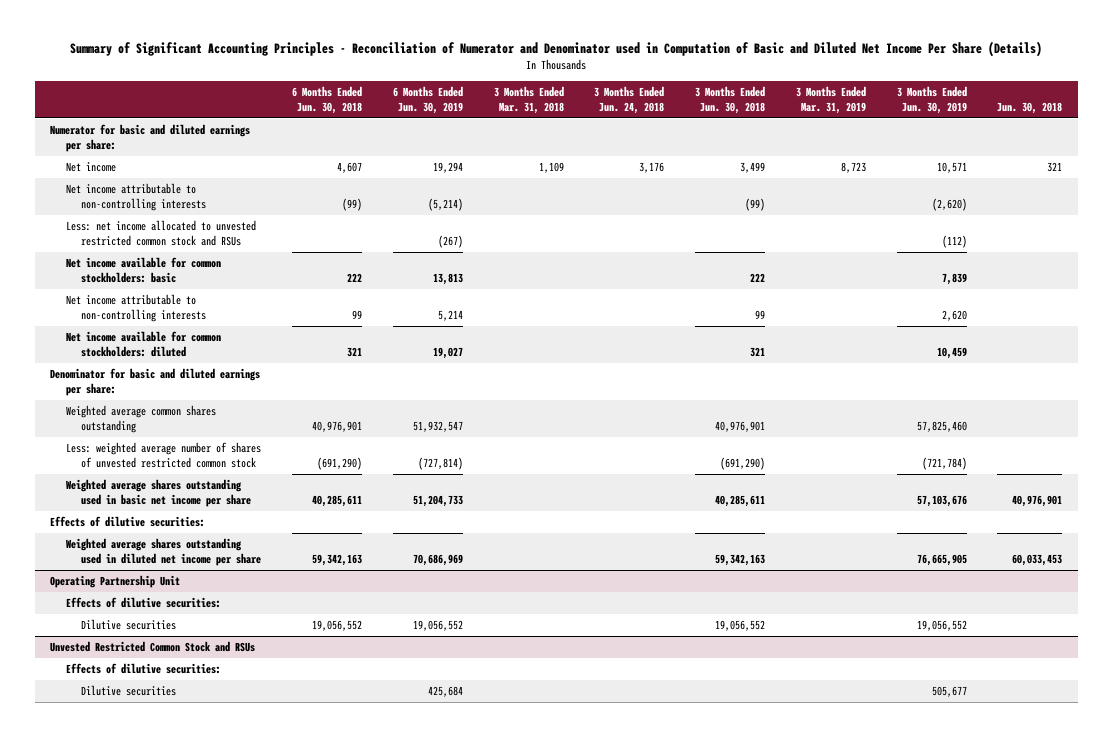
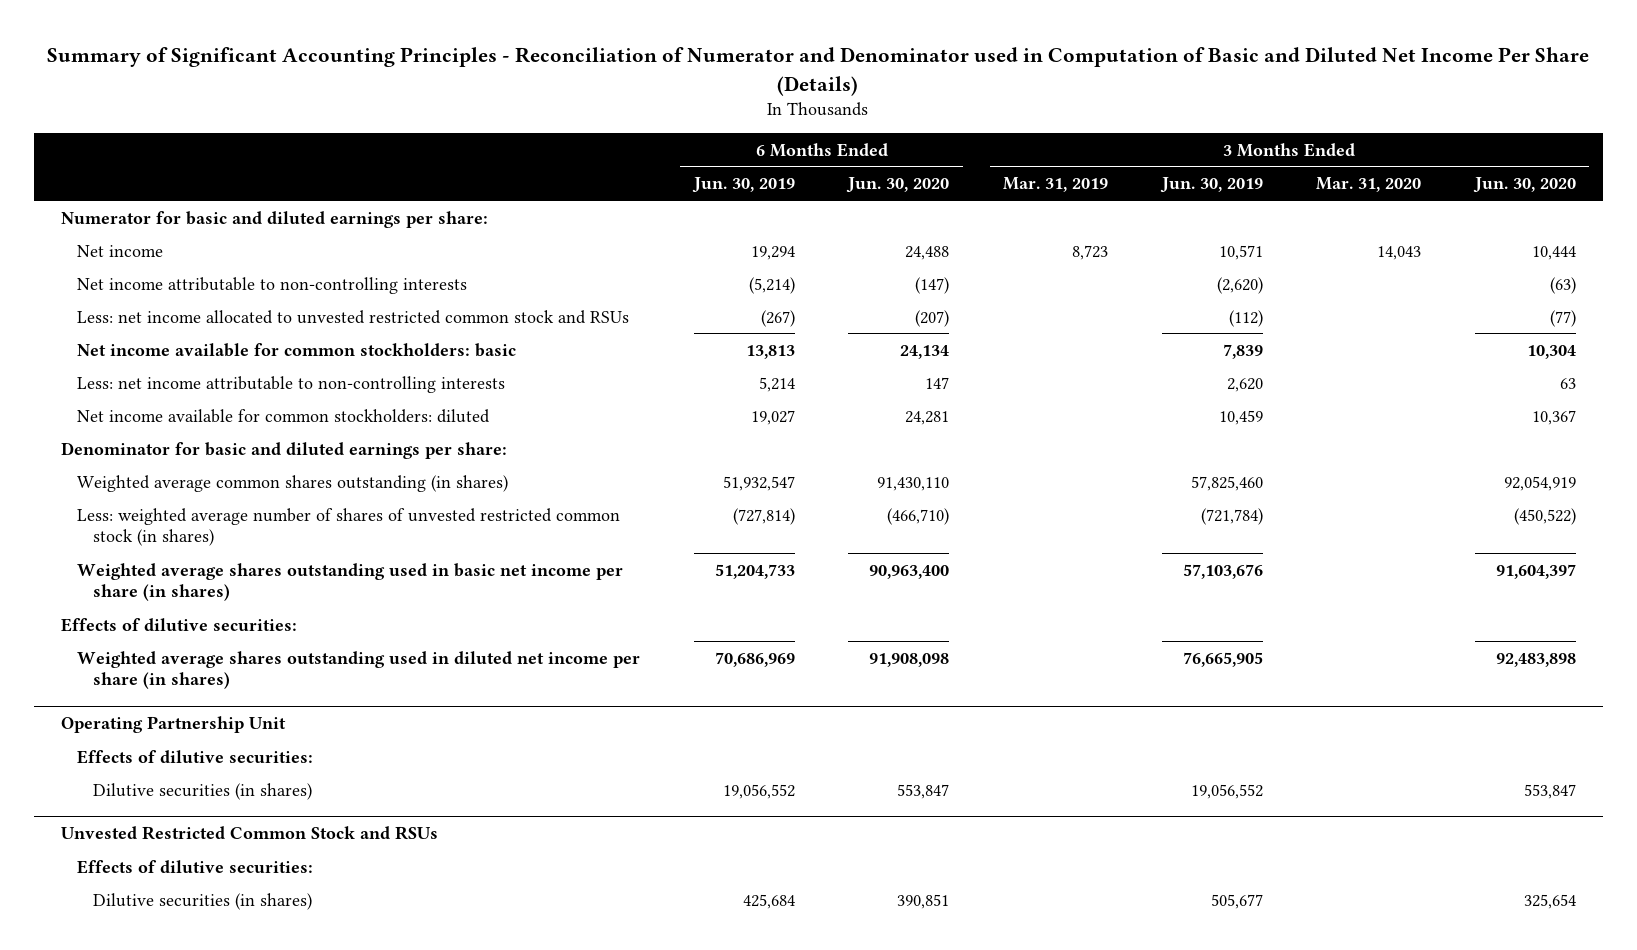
[291,86,362,114] 6 Months Ended Jun. 30, 2018 -> none
[493,86,564,114] 3 Months Ended Mar. 31, 2018 -> none
[594,86,665,114] 3 Months Ended Jun. 24, 2018 -> none
[695,86,766,114] 3 Months Ended Jun. 30, 2018 -> none
[997,101,1063,114] Jun. 30, 2018 -> none
none -> [846,177,950,194] Jun. 30, 2020
none -> [1316,177,1422,193] Mar. 31, 2020
none -> [1472,177,1576,194] Jun. 30, 2020
[65,294,207,322] Net income attributable to non-controlling interests -> [77,375,506,393] Less: net income attributable to non-controlling interests
[65,405,216,433] Weighted average common shares outstanding -> [77,474,509,492] Weighted average common shares outstanding (in shares)
[65,442,261,468] Less: weighted average number of shares of unvested restricted common stock -> [77,507,621,546] Less: weighted average number of shares of unvested restricted common stock (in shares)
[65,479,252,507] Weighted average shares outstanding used in basic net income per share -> [77,562,624,601] Weighted average shares outstanding used in basic net income per share (in shares)
[65,538,262,566] Weighted average shares outstanding used in diluted net income per share -> [77,650,641,689] Weighted average shares outstanding used in diluted net income per share (in shares)
[81,619,177,631] Dilutive securities -> [93,782,313,800] Dilutive securities (in shares)
[81,685,177,697] Dilutive securities -> [93,892,313,910] Dilutive securities (in shares)

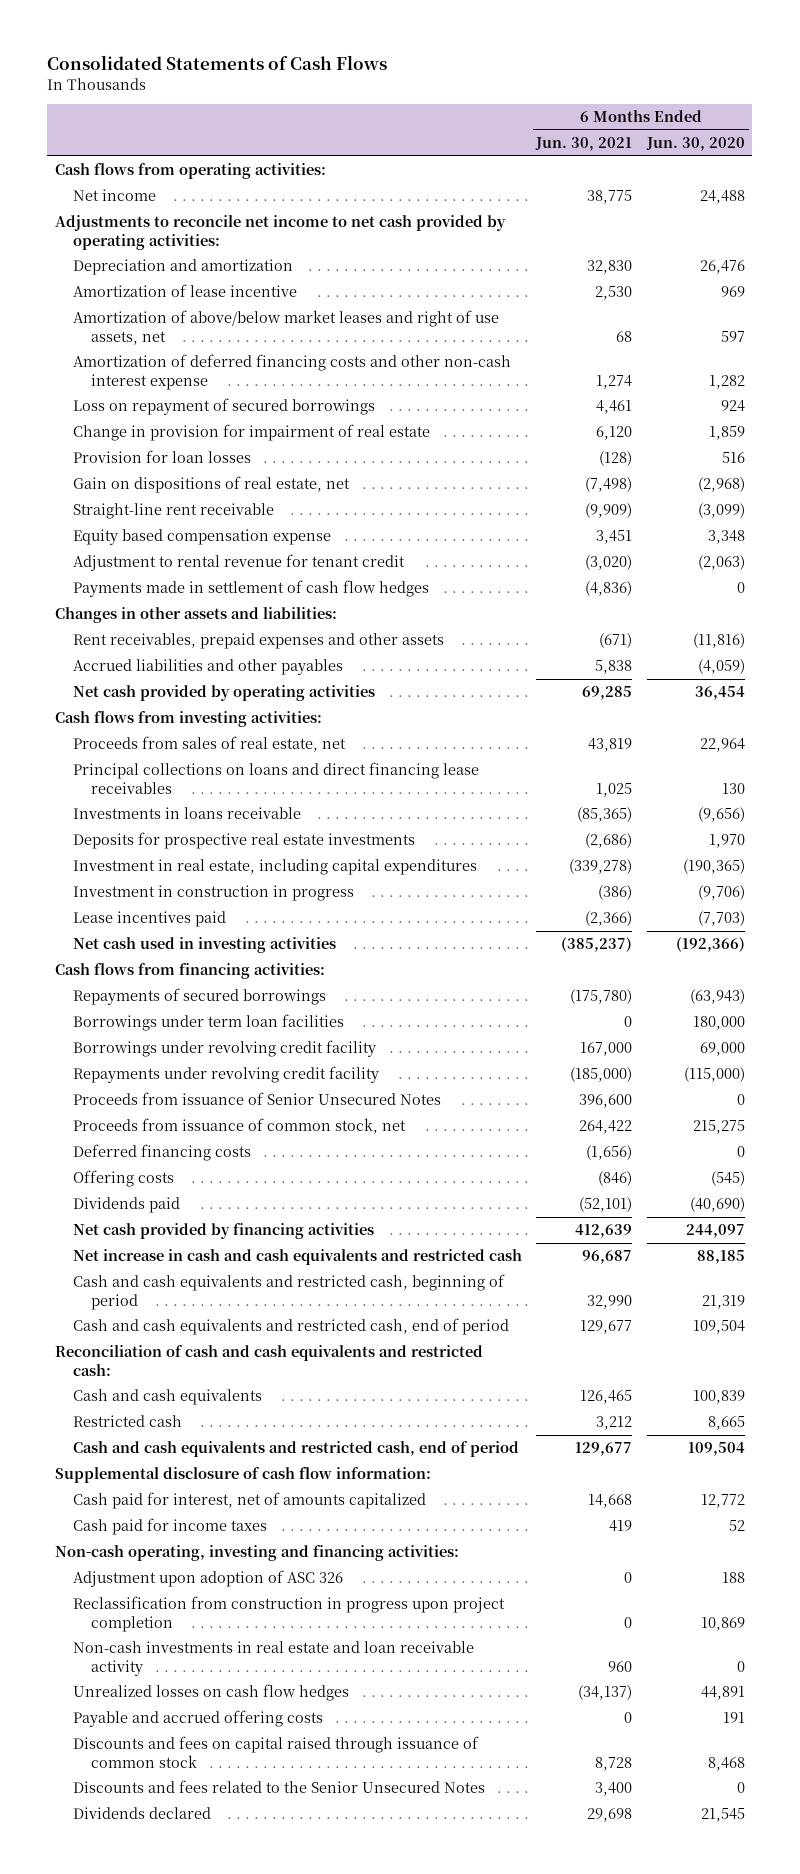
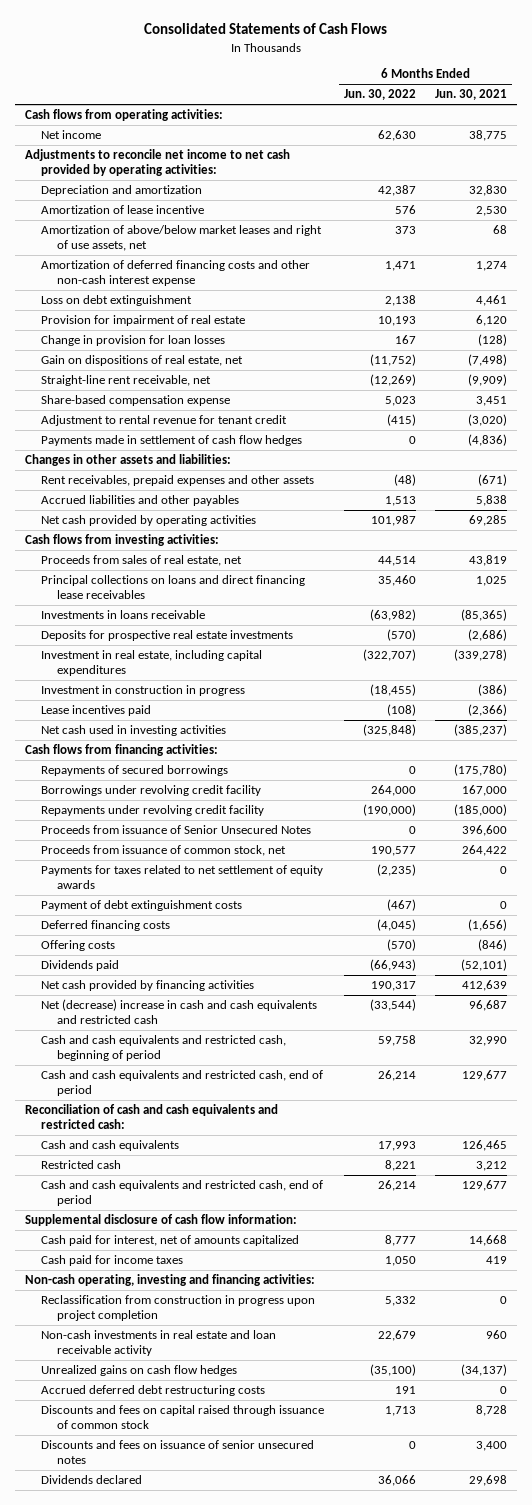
[646,137,746,152] Jun. 30, 2020 -> none
none -> [343,89,416,101] Jun. 30, 2022
[72,398,375,416] Loss on repayment of secured borrowings -> [40,295,192,307] Loss on debt extinguishment
[72,424,430,442] Change in provision for impairment of real estate -> [40,315,245,327] Provision for impairment of real estate
[72,450,251,464] Provision for loan losses -> [40,335,225,347] Change in provision for loan losses
[72,503,274,520] Straight-line rent receivable -> [40,375,211,387] Straight-line rent receivable, net
[72,529,331,546] Equity based compensation expense -> [40,395,230,407] Share-based compensation expense
[72,1014,344,1032] Borrowings under term loan facilities -> none
none -> [40,865,323,889] Payments for taxes related to net settlement of equity awards
none -> [40,900,242,912] Payment of debt extinguishment costs
[72,1249,522,1266] Net increase in cash and cash equivalents and restricted cash -> [40,999,317,1024] Net (decrease) increase in cash and cash equivalents and restricted cash
[72,1570,343,1588] Adjustment upon adoption of ASC 326 -> none
[72,1710,323,1728] Payable and accrued offering costs -> none
[72,1684,349,1702] Unrealized losses on cash flow hedges -> [40,1365,237,1377] Unrealized gains on cash flow hedges
none -> [40,1385,265,1397] Accrued deferred debt restructuring costs
[72,1780,485,1794] Discounts and fees related to the Senior Unsecured Notes -> [40,1440,314,1464] Discounts and fees on issuance of senior unsecured notes

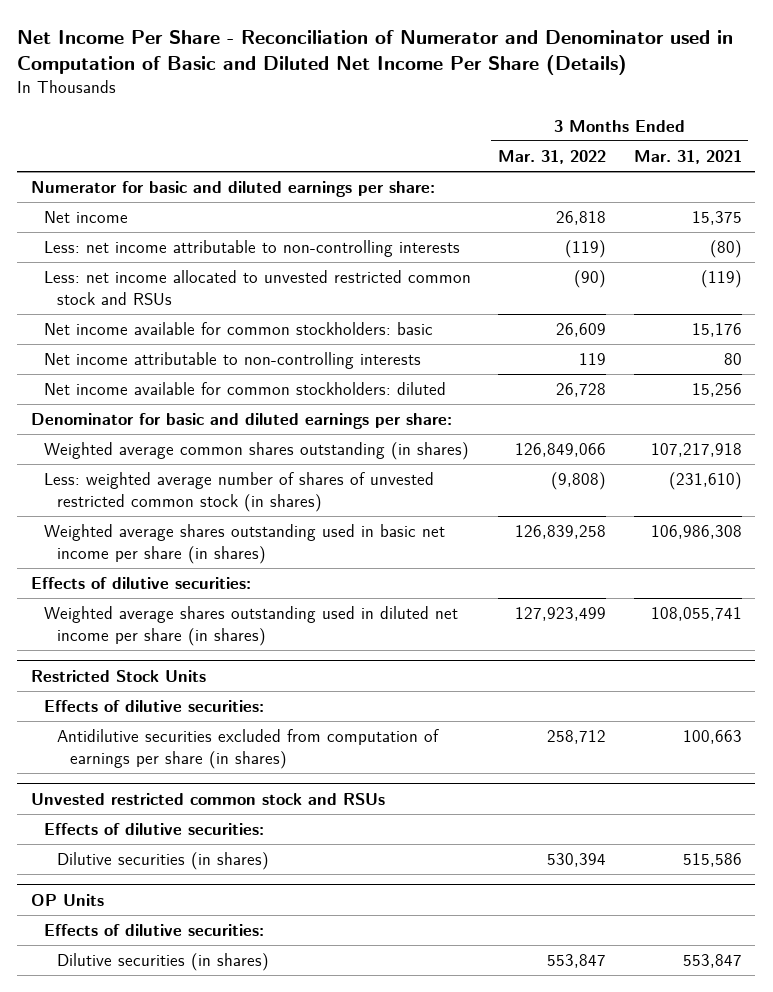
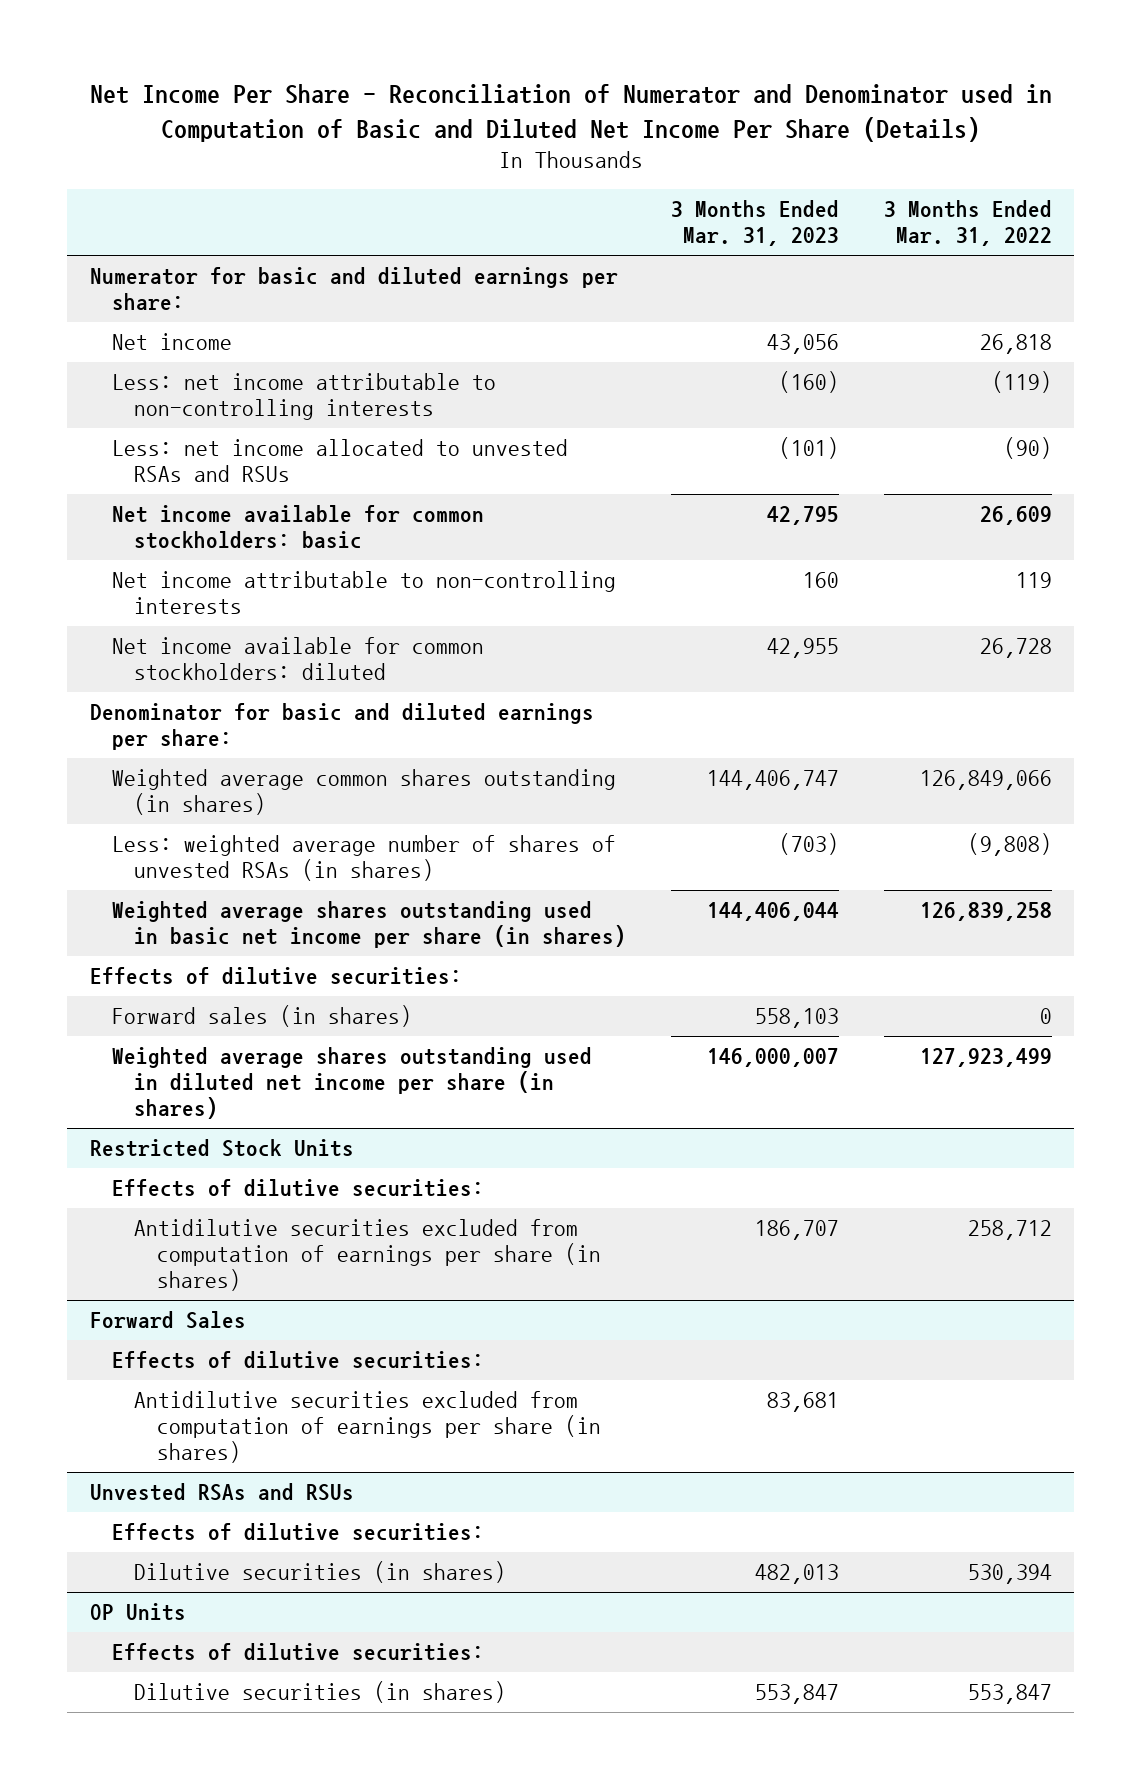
[633,149,742,164] Mar. 31, 2021 -> none
none -> [671,200,840,247] 3 Months Ended Mar. 31, 2023
[43,270,471,306] Less: net income allocated to unvested restricted common stock and RSUs -> [111,439,568,483] Less: net income allocated to unvested RSAs and RSUs
[43,472,434,513] Less: weighted average number of shares of unvested restricted common stock (in shares) -> [111,835,616,882] Less: weighted average number of shares of unvested RSAs (in shares)
none -> [111,1005,412,1028] Forward sales (in shares)
[31,793,386,806] Unvested restricted common stock and RSUs -> none
none -> [89,1311,246,1330] Forward Sales
none -> [134,1391,601,1464] Antidilutive securities excluded from computation of earnings per share (in shares)
none -> [89,1483,354,1502] Unvested RSAs and RSUs
none -> [111,1523,484,1542] Effects of dilutive securities:

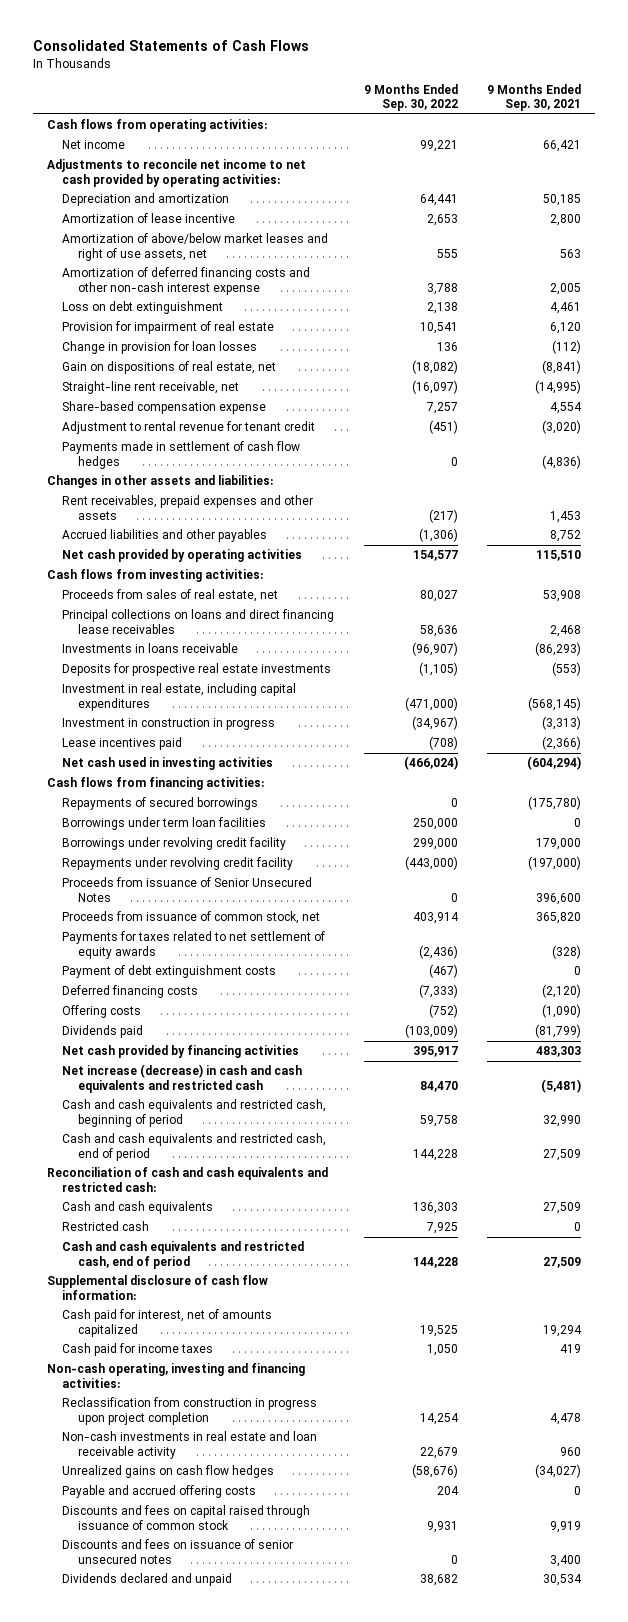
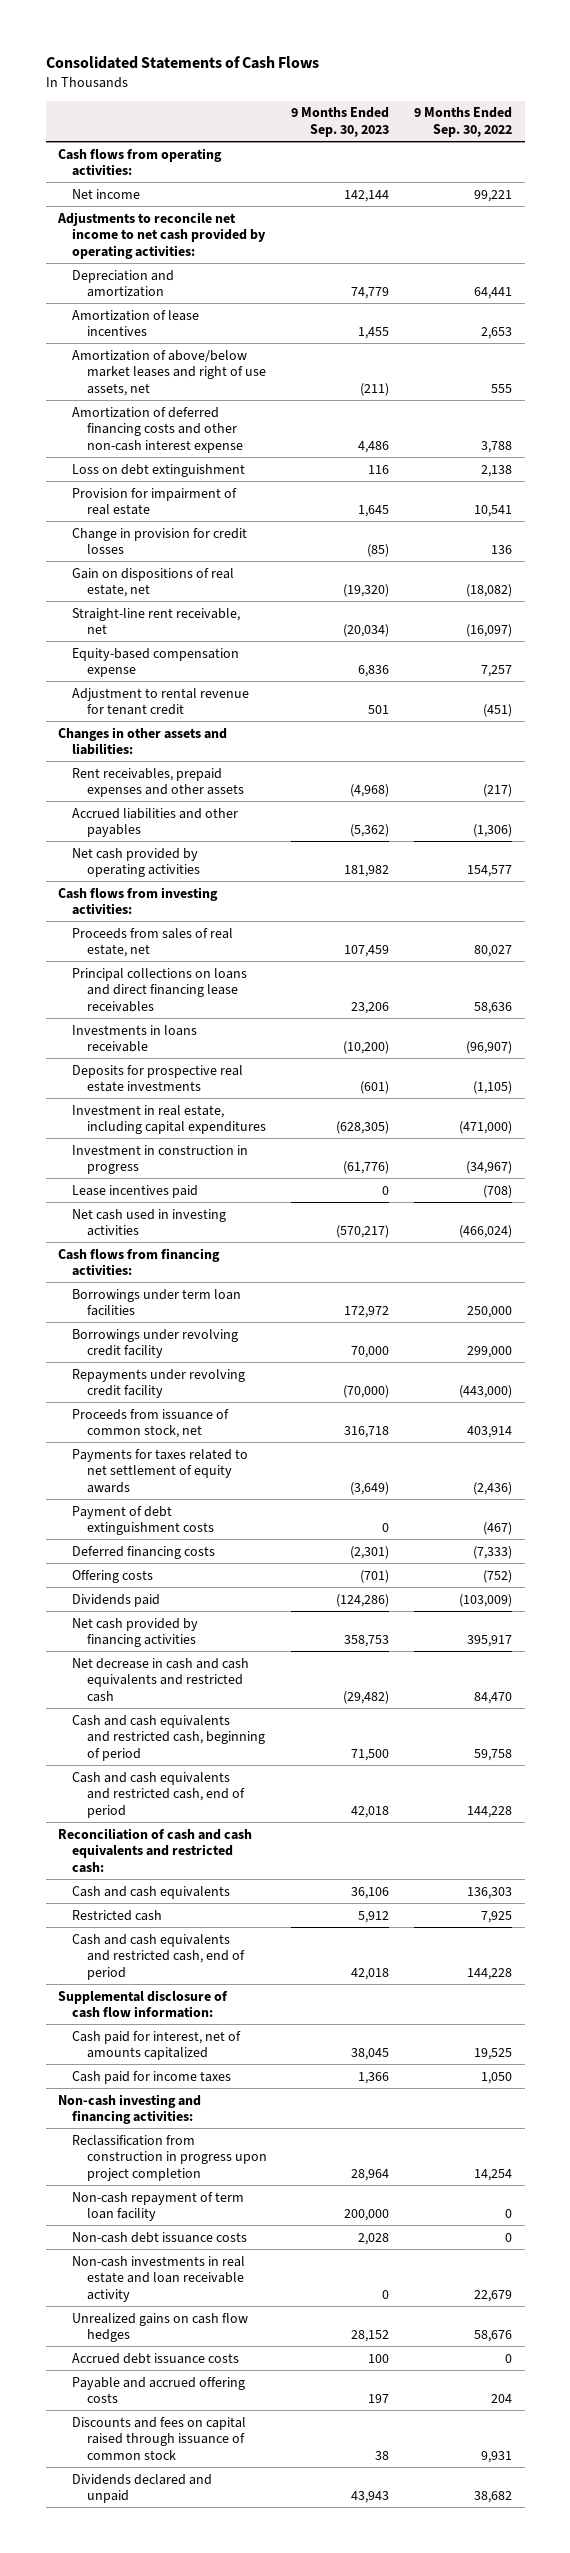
[486,83,581,112] 9 Months Ended Sep. 30, 2021 -> none
none -> [291,107,390,137] 9 Months Ended Sep. 30, 2023
[62,213,236,224] Amortization of lease incentive -> [72,309,200,337] Amortization of lease incentives
[62,341,258,355] Change in provision for loan losses -> [72,527,248,555] Change in provision for credit losses
[62,401,267,415] Share-based compensation expense -> [72,647,240,678] Equity-based compensation expense
[62,441,301,469] Payments made in settlement of cash flow hedges -> none
[62,797,259,811] Repayments of secured borrowings -> none
[62,877,313,902] Proceeds from issuance of Senior Unsecured Notes -> none
[62,1064,303,1093] Net increase (decrease) in cash and cash equivalents and restricted cash -> [72,1657,250,1702] Net decrease in cash and cash equivalents and restricted cash
[47,1363,306,1388] Non-cash operating, investing and financing activities: -> [58,2093,202,2125] Non-cash investing and financing activities:
none -> [72,2191,245,2222] Non-cash repayment of term loan facility
none -> [72,2231,248,2243] Non-cash debt issuance costs
[411,1464,458,1479] (58,676) -> [474,2330,513,2343] 58,676
none -> [72,2352,240,2364] Accrued debt issuance costs
[62,1539,294,1564] Discounts and fees on issuance of senior unsecured notes -> none

